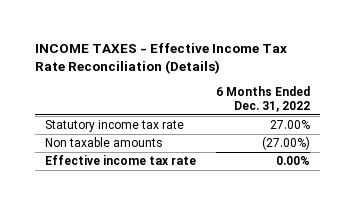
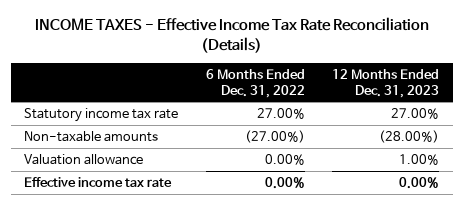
none -> [332,68,440,98] 12 Months Ended Dec. 31, 2023
[44,137,163,148] Non taxable amounts -> [24,130,159,142] Non-taxable amounts
none -> [24,153,144,165] Valuation allowance

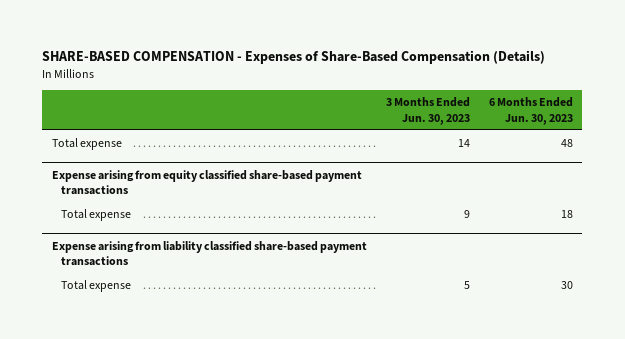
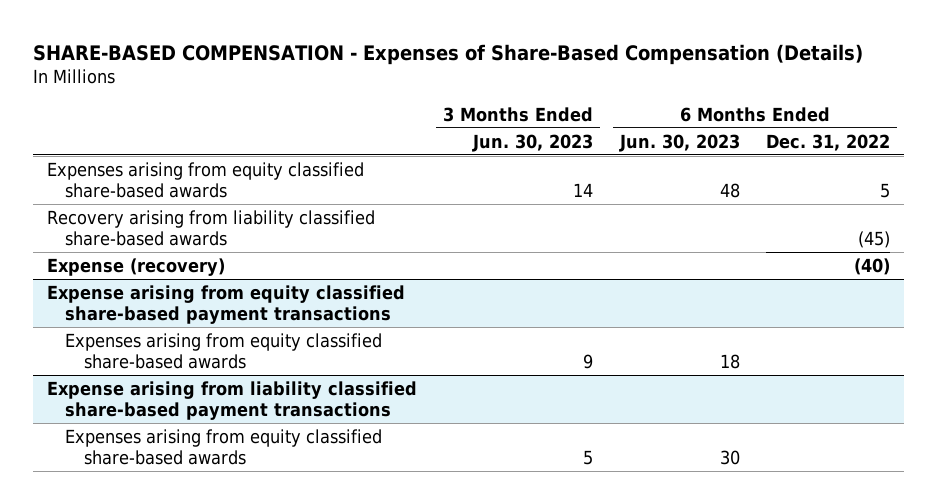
none -> [766,133,891,151] Dec. 31, 2022
[51,138,122,151] Total expense -> [46,161,364,198] Expenses arising from equity classified share-based awards
none -> [46,209,375,246] Recovery arising from liability classified share-based awards
none -> [46,257,225,276] Expense (recovery)
[60,209,131,222] Total expense -> [65,332,383,369] Expenses arising from equity classified share-based awards
[60,280,131,293] Total expense -> [65,428,383,465] Expenses arising from equity classified share-based awards

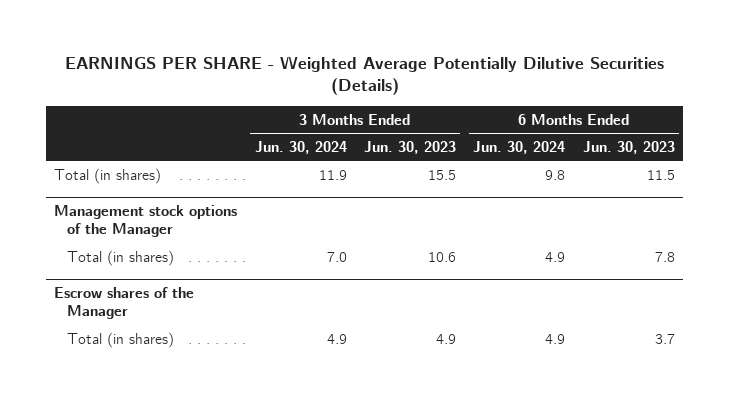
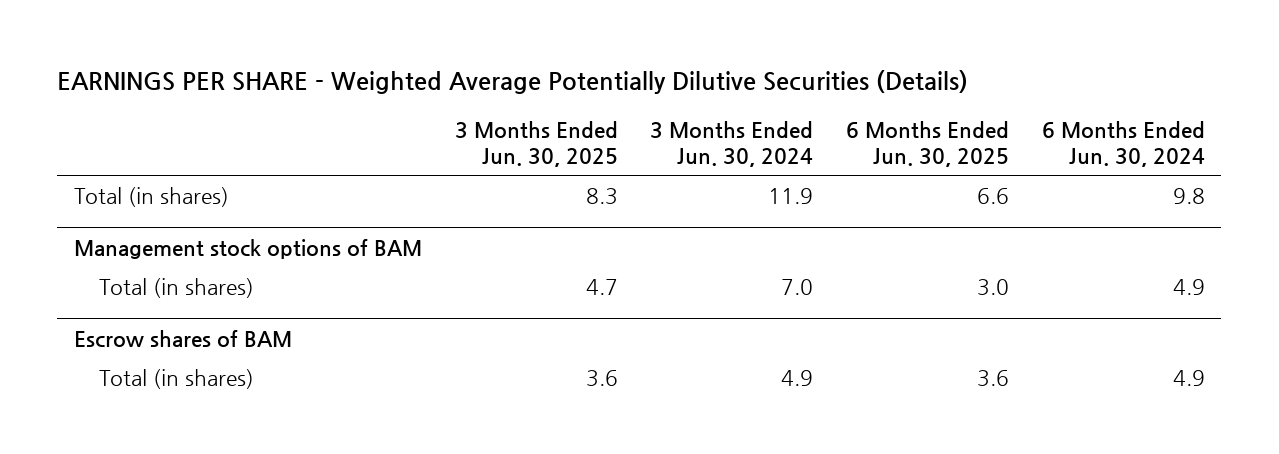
[364,140,457,154] Jun. 30, 2023 -> none
[582,140,675,154] Jun. 30, 2023 -> none
none -> [454,121,618,167] 3 Months Ended Jun. 30, 2025
none -> [846,121,1010,167] 6 Months Ended Jun. 30, 2025
[54,204,238,238] Management stock options of the Manager -> [73,238,422,259] Management stock options of BAM
[54,286,195,320] Escrow shares of the Manager -> [73,329,292,348] Escrow shares of BAM

